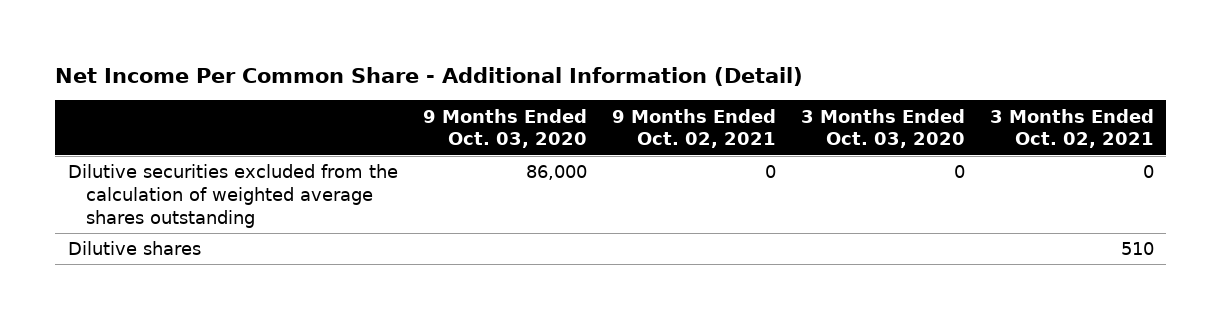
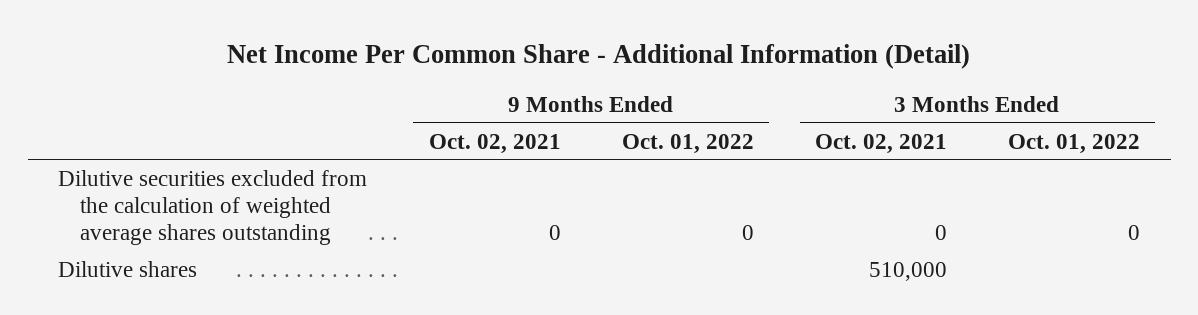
[422,108,587,149] 9 Months Ended Oct. 03, 2020 -> none
[800,108,965,149] 3 Months Ended Oct. 03, 2020 -> none
none -> [621,133,754,154] Oct. 01, 2022
none -> [1008,133,1141,154] Oct. 01, 2022
[1120,242,1154,256] 510 -> [868,261,947,281] 510,000

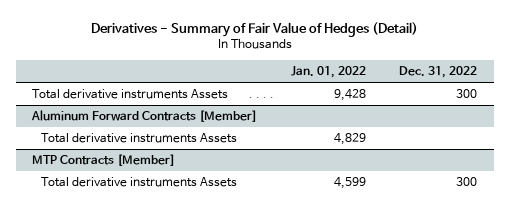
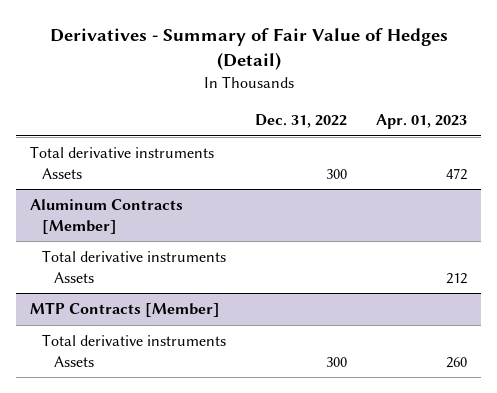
[290,65,366,78] Jan. 01, 2022 -> none
none -> [375,113,467,129] Apr. 01, 2023
[31,110,258,123] Aluminum Forward Contracts [Member] -> [30,199,184,234] Aluminum Contracts [Member]

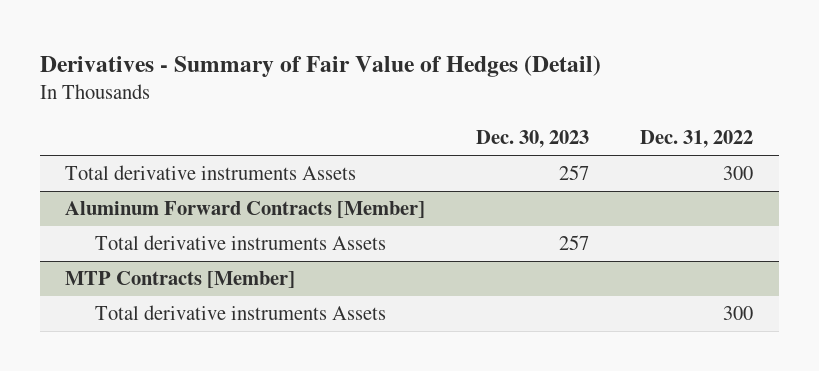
[375,113,467,129] Apr. 01, 2023 -> none
none -> [476,130,590,149] Dec. 30, 2023
[30,199,184,234] Aluminum Contracts [Member] -> [65,201,426,219] Aluminum Forward Contracts [Member]

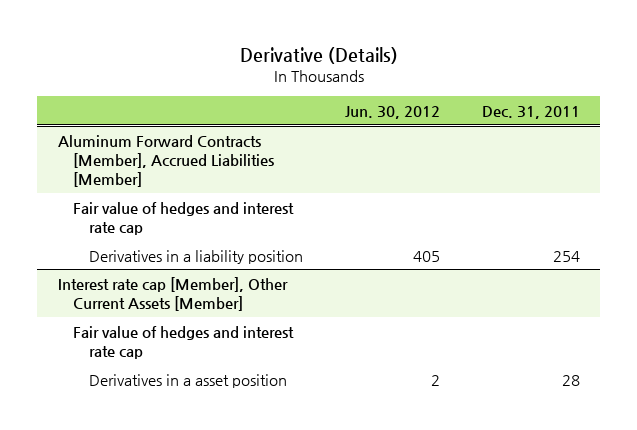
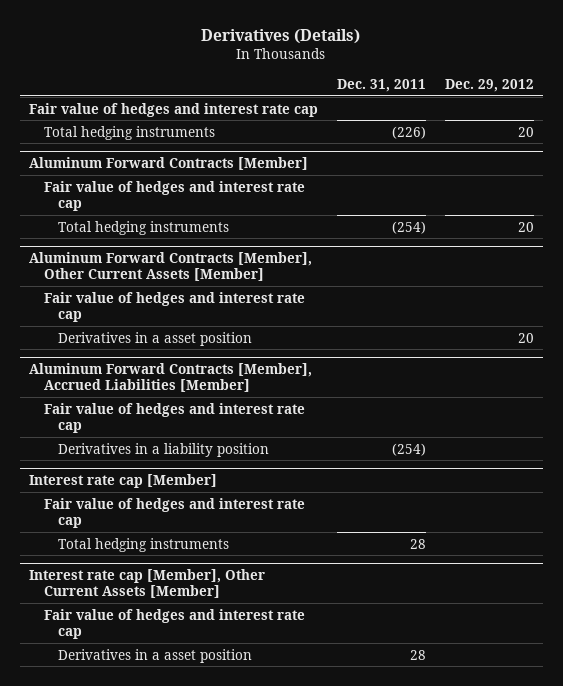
[239,46,398,64] Derivative (Details) -> [201,28,361,44] Derivatives (Details)
[344,105,440,119] Jun. 30, 2012 -> none
none -> [444,79,534,93] Dec. 29, 2012
none -> [29,102,319,117] Fair value of hedges and interest rate cap
none -> [43,125,215,140] Total hedging instruments
none -> [29,156,309,170] Aluminum Forward Contracts [Member]
none -> [43,180,305,211] Fair value of hedges and interest rate cap
none -> [57,220,229,235] Total hedging instruments
none -> [29,251,313,281] Aluminum Forward Contracts [Member], Other Current Assets [Member]
none -> [43,291,305,322] Fair value of hedges and interest rate cap
none -> [57,331,252,346] Derivatives in a asset position
[552,250,580,262] 254 -> [391,442,426,456] (254)
none -> [29,473,218,488] Interest rate cap [Member]
none -> [43,497,305,528] Fair value of hedges and interest rate cap
none -> [57,537,229,552] Total hedging instruments

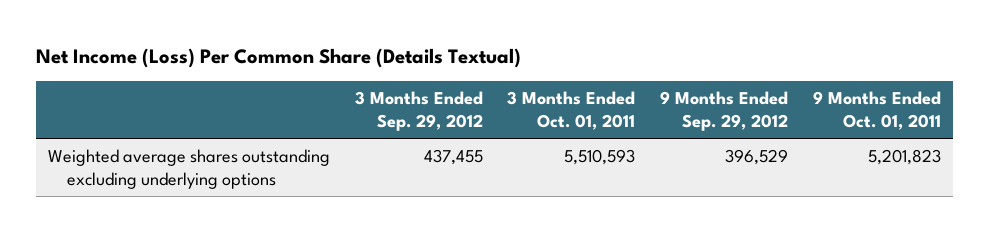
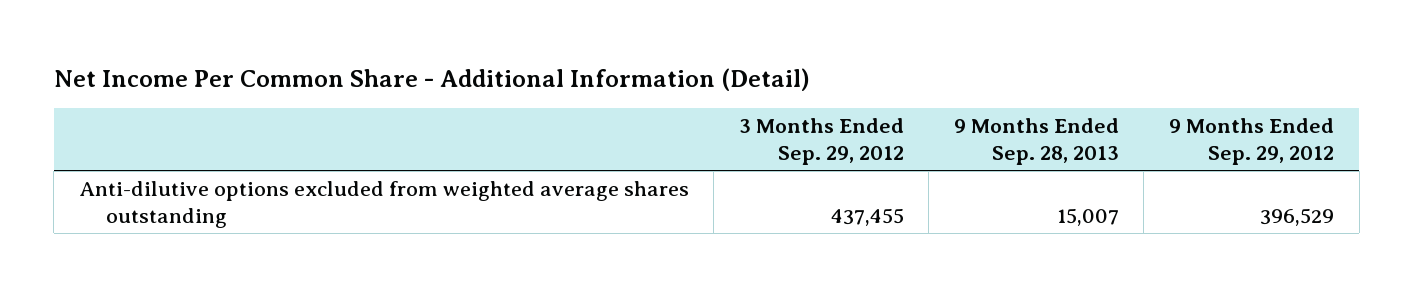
[35,48,521,69] Net Income (Loss) Per Common Share (Details Textual) -> [53,67,810,91] Net Income Per Common Share - Additional Information (Detail)
[507,91,636,131] 3 Months Ended Oct. 01, 2011 -> none
[812,91,941,131] 9 Months Ended Oct. 01, 2011 -> none
none -> [953,118,1119,165] 9 Months Ended Sep. 28, 2013
[47,148,330,189] Weighted average shares outstanding excluding underlying options -> [78,181,689,228] Anti-dilutive options excluded from weighted average shares outstanding

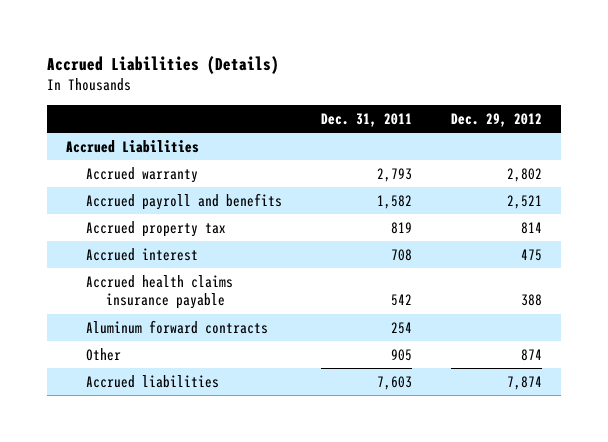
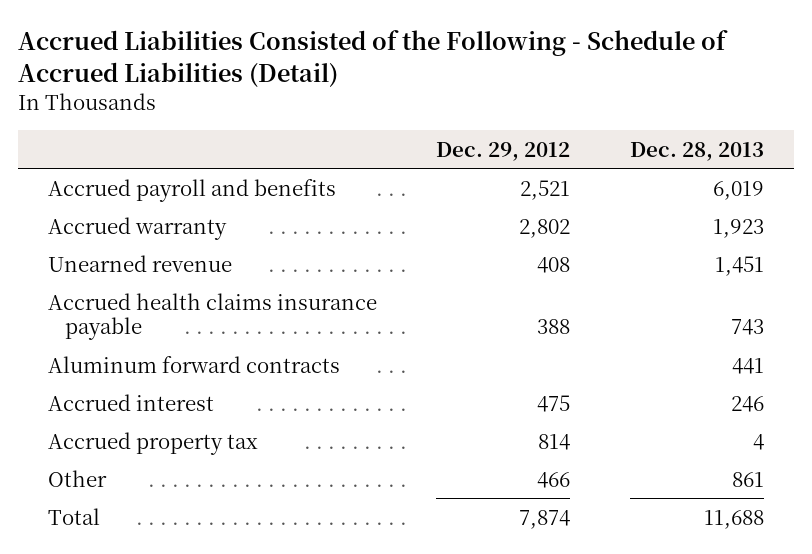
[46,55,279,74] Accrued Liabilities (Details) -> [18,30,729,87] Accrued Liabilities Consisted of the Following - Schedule of Accrued Liabilities (Detail)
[320,112,412,127] Dec. 31, 2011 -> none
none -> [630,141,765,161] Dec. 28, 2013
[66,139,200,153] Accrued Liabilities -> none
[85,166,198,183] Accrued warranty -> [47,216,227,240] Accrued warranty
none -> [47,254,232,272] Unearned revenue
[85,247,198,261] Accrued interest -> [47,393,214,411] Accrued interest
[85,220,226,237] Accrued property tax -> [47,431,258,455] Accrued property tax
[520,348,542,361] 874 -> [537,471,571,488] 466
[85,374,219,388] Accrued liabilities -> [47,507,100,525] Total

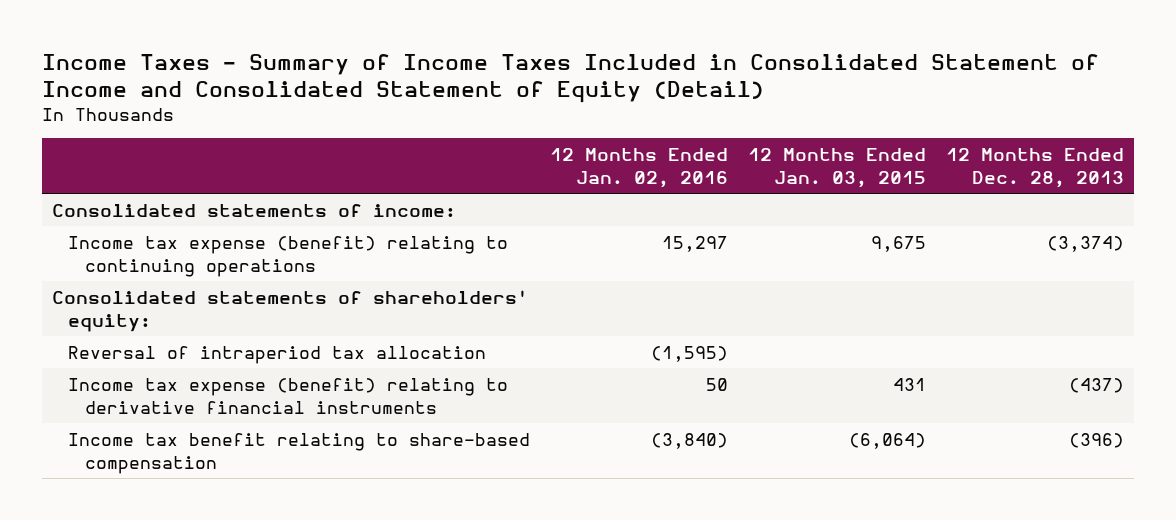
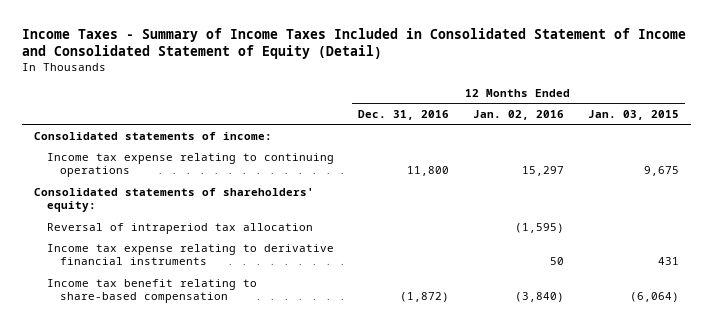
[946,148,1125,188] 12 Months Ended Dec. 28, 2013 -> none
none -> [357,109,449,120] Dec. 31, 2016
[68,235,509,277] Income tax expense (benefit) relating to continuing operations -> [46,152,334,178] Income tax expense relating to continuing operations
[68,377,509,414] Income tax expense (benefit) relating to derivative financial instruments -> [46,243,334,266] Income tax expense relating to derivative financial instruments

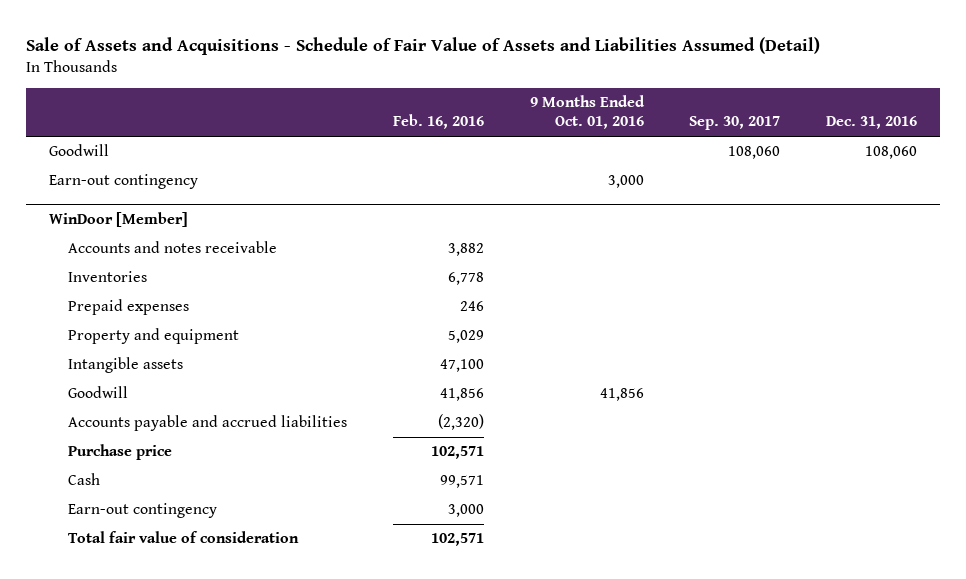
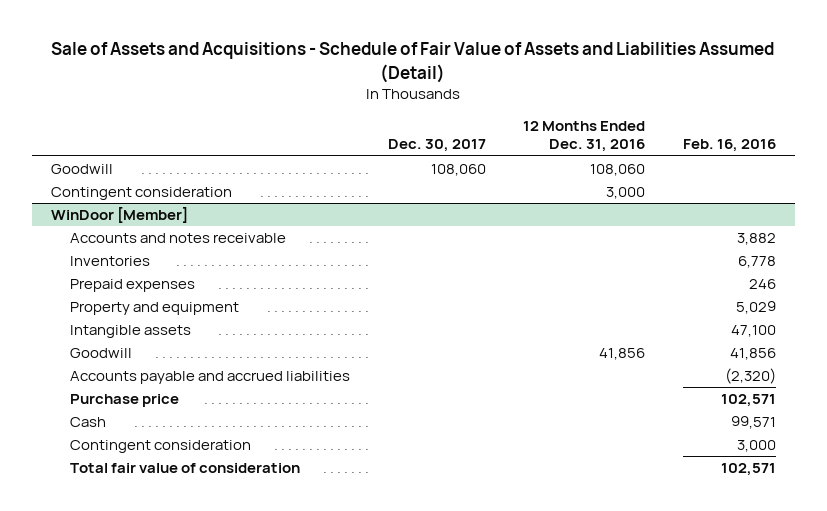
[529,95,645,130] 9 Months Ended Oct. 01, 2016 -> none
[689,116,781,131] Sep. 30, 2017 -> none
[826,116,918,130] Dec. 31, 2016 -> none
none -> [387,139,486,153] Dec. 30, 2017
none -> [523,120,646,153] 12 Months Ended Dec. 31, 2016
[48,174,198,190] Earn-out contingency -> [50,187,232,201] Contingent consideration
[67,503,217,519] Earn-out contingency -> [69,440,251,454] Contingent consideration

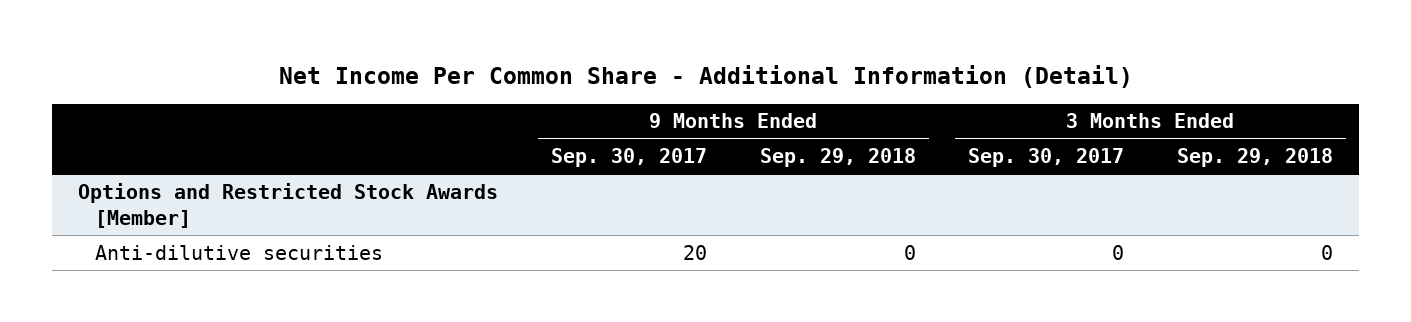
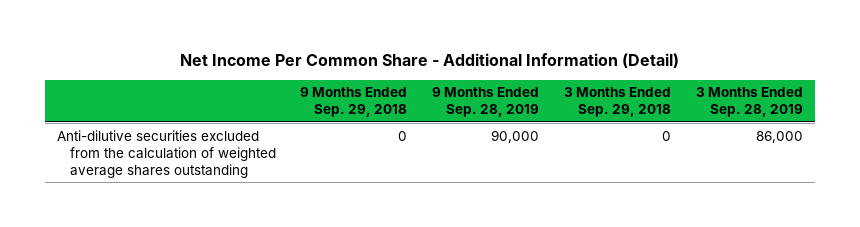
[550,148,707,168] Sep. 30, 2017 -> none
[968,148,1125,168] Sep. 30, 2017 -> none
none -> [432,87,540,118] 9 Months Ended Sep. 28, 2019
none -> [695,87,803,118] 3 Months Ended Sep. 28, 2019
[78,182,499,228] Options and Restricted Stock Awards [Member] -> none
[94,244,383,260] Anti-dilutive securities -> [57,129,276,178] Anti-dilutive securities excluded from the calculation of weighted average shares outstanding

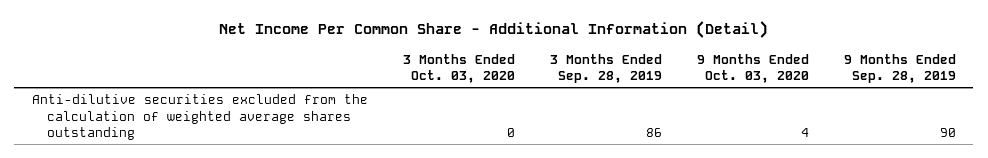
[300,87,408,118] 9 Months Ended Sep. 29, 2018 -> none
[564,87,672,118] 3 Months Ended Sep. 29, 2018 -> none
none -> [402,53,515,83] 3 Months Ended Oct. 03, 2020
none -> [696,53,809,83] 9 Months Ended Oct. 03, 2020
[491,129,540,143] 90,000 -> [939,127,956,137] 90
[755,130,803,143] 86,000 -> [645,127,662,137] 86

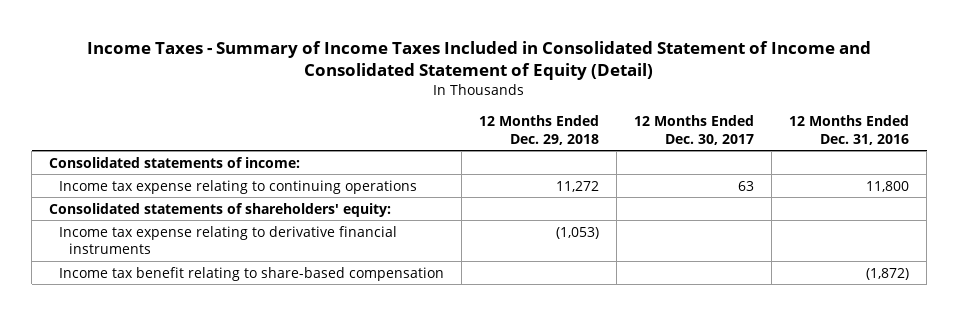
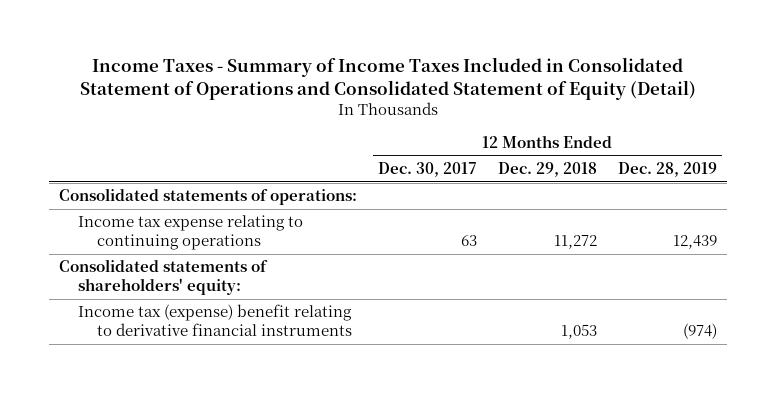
[87,40,872,81] Income Taxes - Summary of Income Taxes Included in Consolidated Statement of Income and Consolidated Statement of Equity (Detail) -> [79,56,696,100] Income Taxes - Summary of Income Taxes Included in Consolidated Statement of Operations and Consolidated Statement of Equity (Detail)
[789,115,910,145] 12 Months Ended Dec. 31, 2016 -> none
none -> [617,162,717,178] Dec. 28, 2019
[49,156,301,168] Consolidated statements of income: -> [58,188,357,206] Consolidated statements of operations:
[59,266,445,281] Income tax benefit relating to share-based compensation -> none
[59,225,398,255] Income tax expense relating to derivative financial instruments -> [78,304,353,337] Income tax (expense) benefit relating to derivative financial instruments
[556,226,600,239] (1,053) -> [560,324,597,340] 1,053

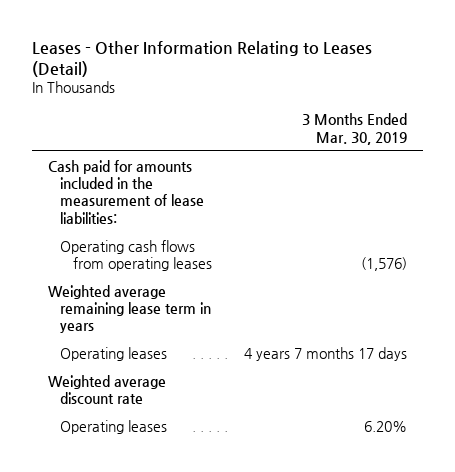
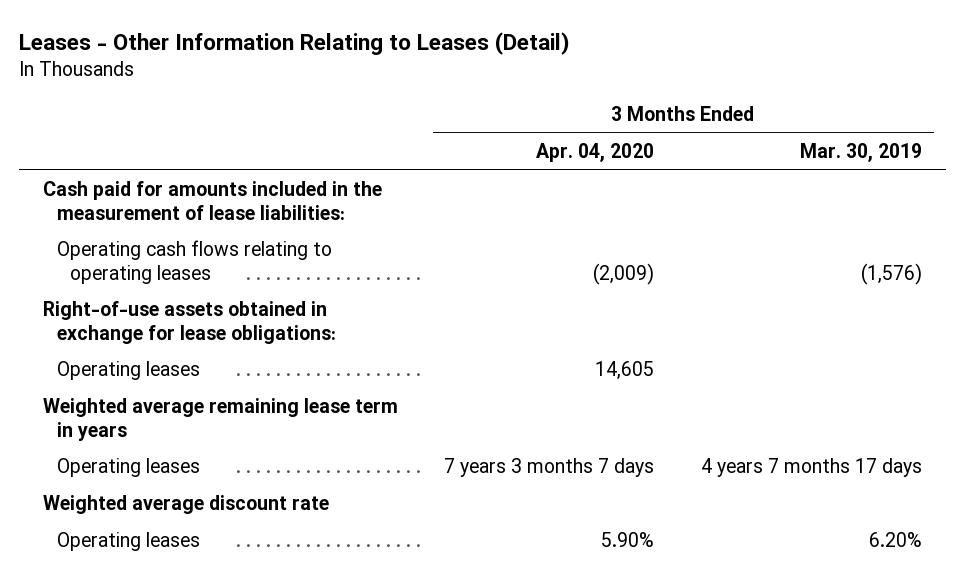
none -> [536,143,655,163] Apr. 04, 2020
[60,239,212,271] Operating cash flows from operating leases -> [56,240,332,284] Operating cash flows relating to operating leases
none -> [42,301,336,344] Right-of-use assets obtained in exchange for lease obligations:
none -> [56,361,200,381] Operating leases

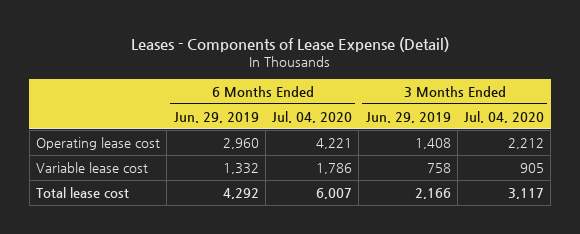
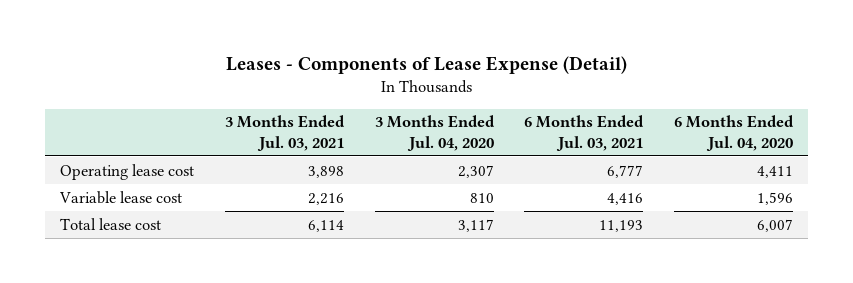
[173,111,259,123] Jun. 29, 2019 -> none
[365,111,451,123] Jun. 29, 2019 -> none
none -> [225,115,346,151] 3 Months Ended Jul. 03, 2021
none -> [524,115,645,151] 6 Months Ended Jul. 03, 2021
[316,137,353,149] 4,221 -> [757,165,794,178] 4,411
[508,137,545,149] 2,212 -> [457,164,494,178] 2,307
[316,162,353,174] 1,786 -> [757,191,794,205] 1,596
[520,162,545,173] 905 -> [469,192,494,203] 810

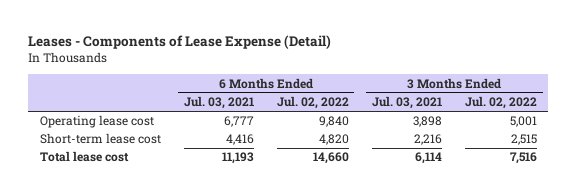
[374,115,495,151] 3 Months Ended Jul. 04, 2020 -> none
[674,115,795,151] 6 Months Ended Jul. 04, 2020 -> none
none -> [276,96,349,110] Jul. 02, 2022
none -> [464,96,537,110] Jul. 02, 2022
[59,190,183,204] Variable lease cost -> [39,133,161,145] Short-term lease cost

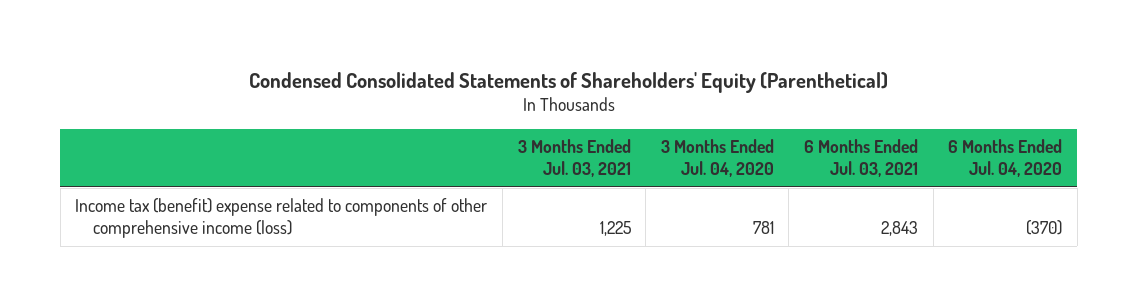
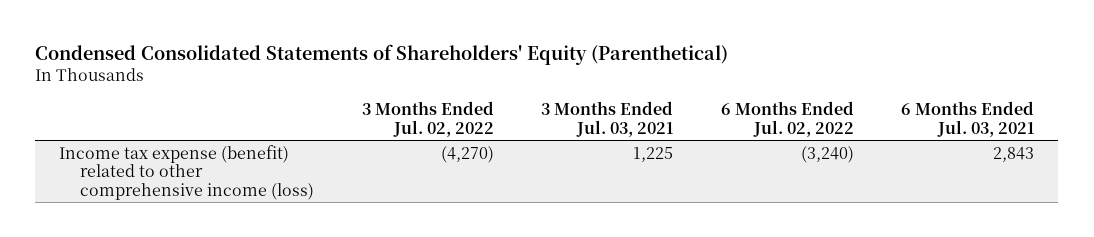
[660,139,774,178] 3 Months Ended Jul. 04, 2020 -> none
[948,139,1063,178] 6 Months Ended Jul. 04, 2020 -> none
none -> [361,101,494,137] 3 Months Ended Jul. 02, 2022
none -> [720,101,854,137] 6 Months Ended Jul. 02, 2022
[75,198,488,239] Income tax (benefit) expense related to components of other comprehensive income (loss) -> [59,144,315,200] Income tax expense (benefit) related to other comprehensive income (loss)

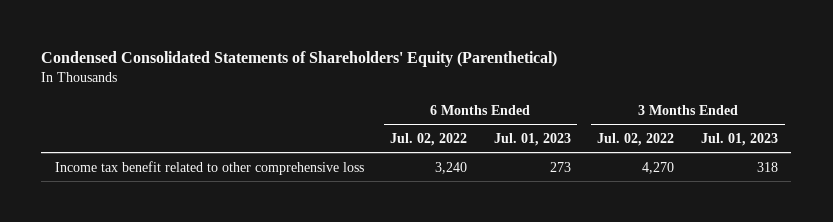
[541,101,674,137] 3 Months Ended Jul. 03, 2021 -> none
[901,101,1035,137] 6 Months Ended Jul. 03, 2021 -> none
none -> [493,132,571,146] Jul. 01, 2023
none -> [700,132,778,146] Jul. 01, 2023
[59,144,315,200] Income tax expense (benefit) related to other comprehensive income (loss) -> [54,160,364,175] Income tax benefit related to other comprehensive loss
[440,145,494,163] (4,270) -> [642,161,675,174] 4,270
[800,145,854,163] (3,240) -> [435,161,468,174] 3,240

